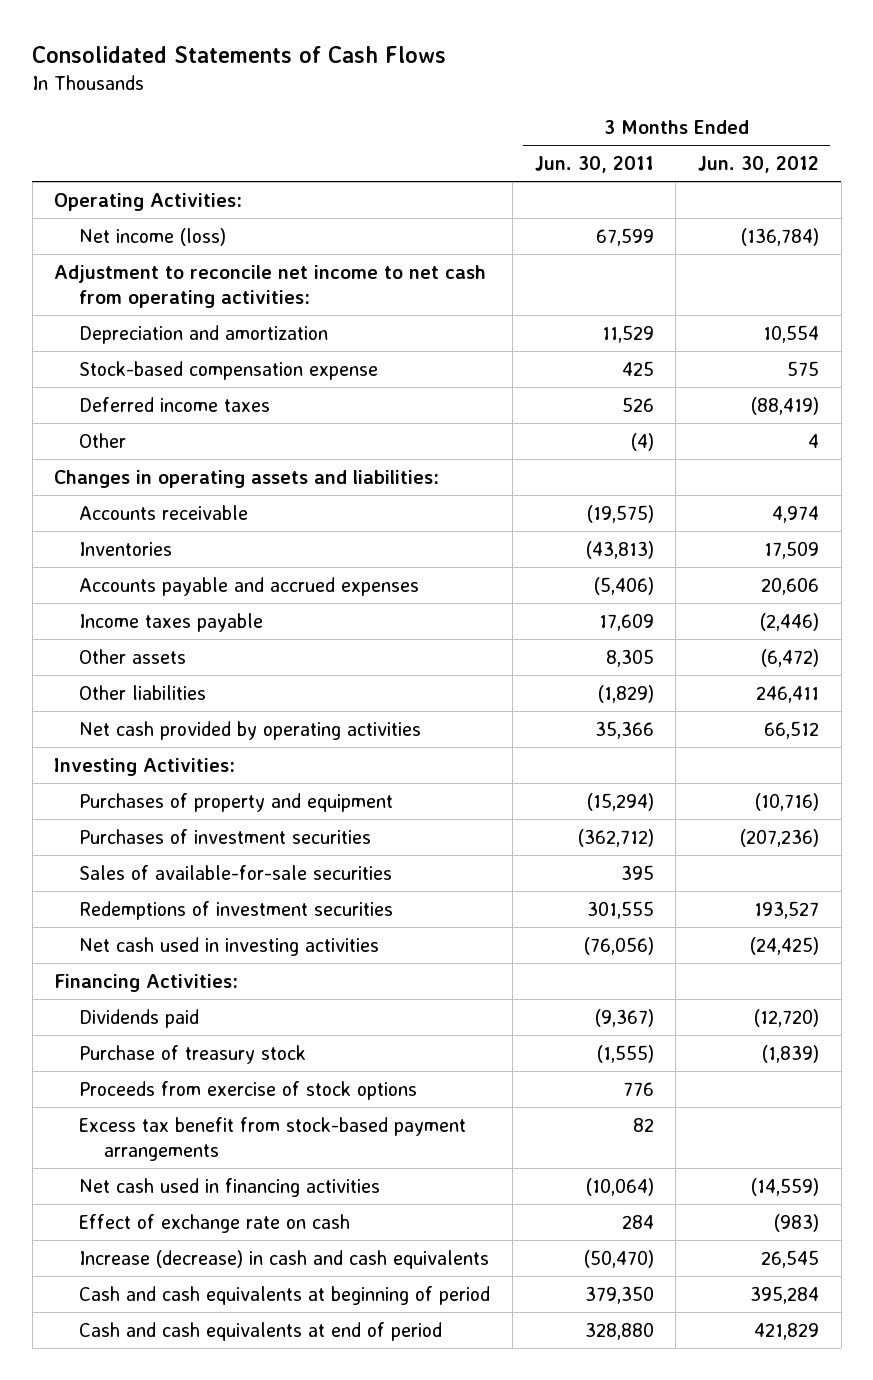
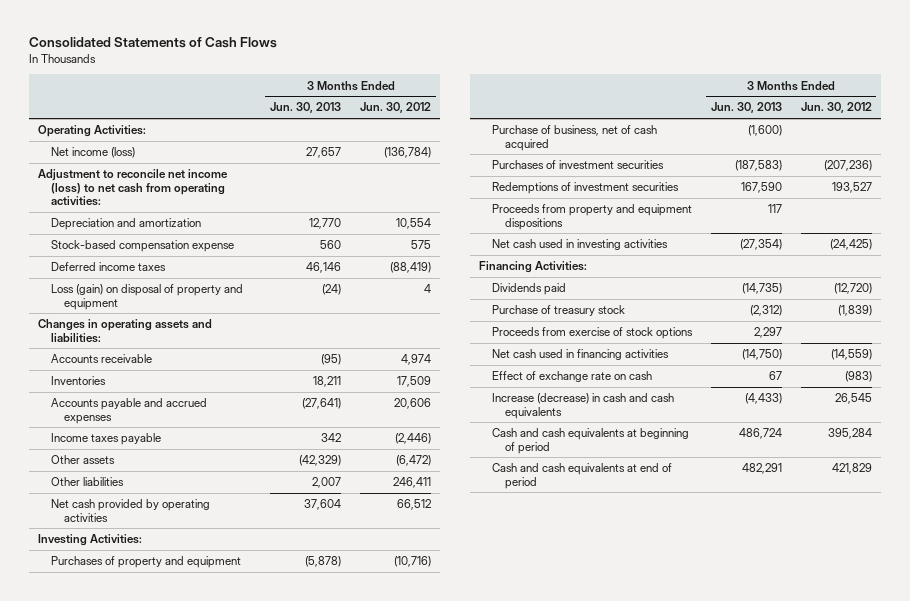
[534,155,654,173] Jun. 30, 2011 -> none
none -> [270,102,342,114] Jun. 30, 2013
[54,264,487,309] Adjustment to reconcile net income to net cash from operating activities: -> [38,169,229,206] Adjustment to reconcile net income (loss) to net cash from operating activities:
[79,432,127,448] Other -> none
none -> [51,284,244,310] Loss (gain) on disposal of property and equipment
none -> [491,125,657,151] Purchase of business, net of cash acquired
[79,864,393,880] Sales of available-for-sale securities -> none
none -> [491,204,692,230] Proceeds from property and equipment dispositions
[79,1116,467,1162] Excess tax benefit from stock-based payment arrangements -> none

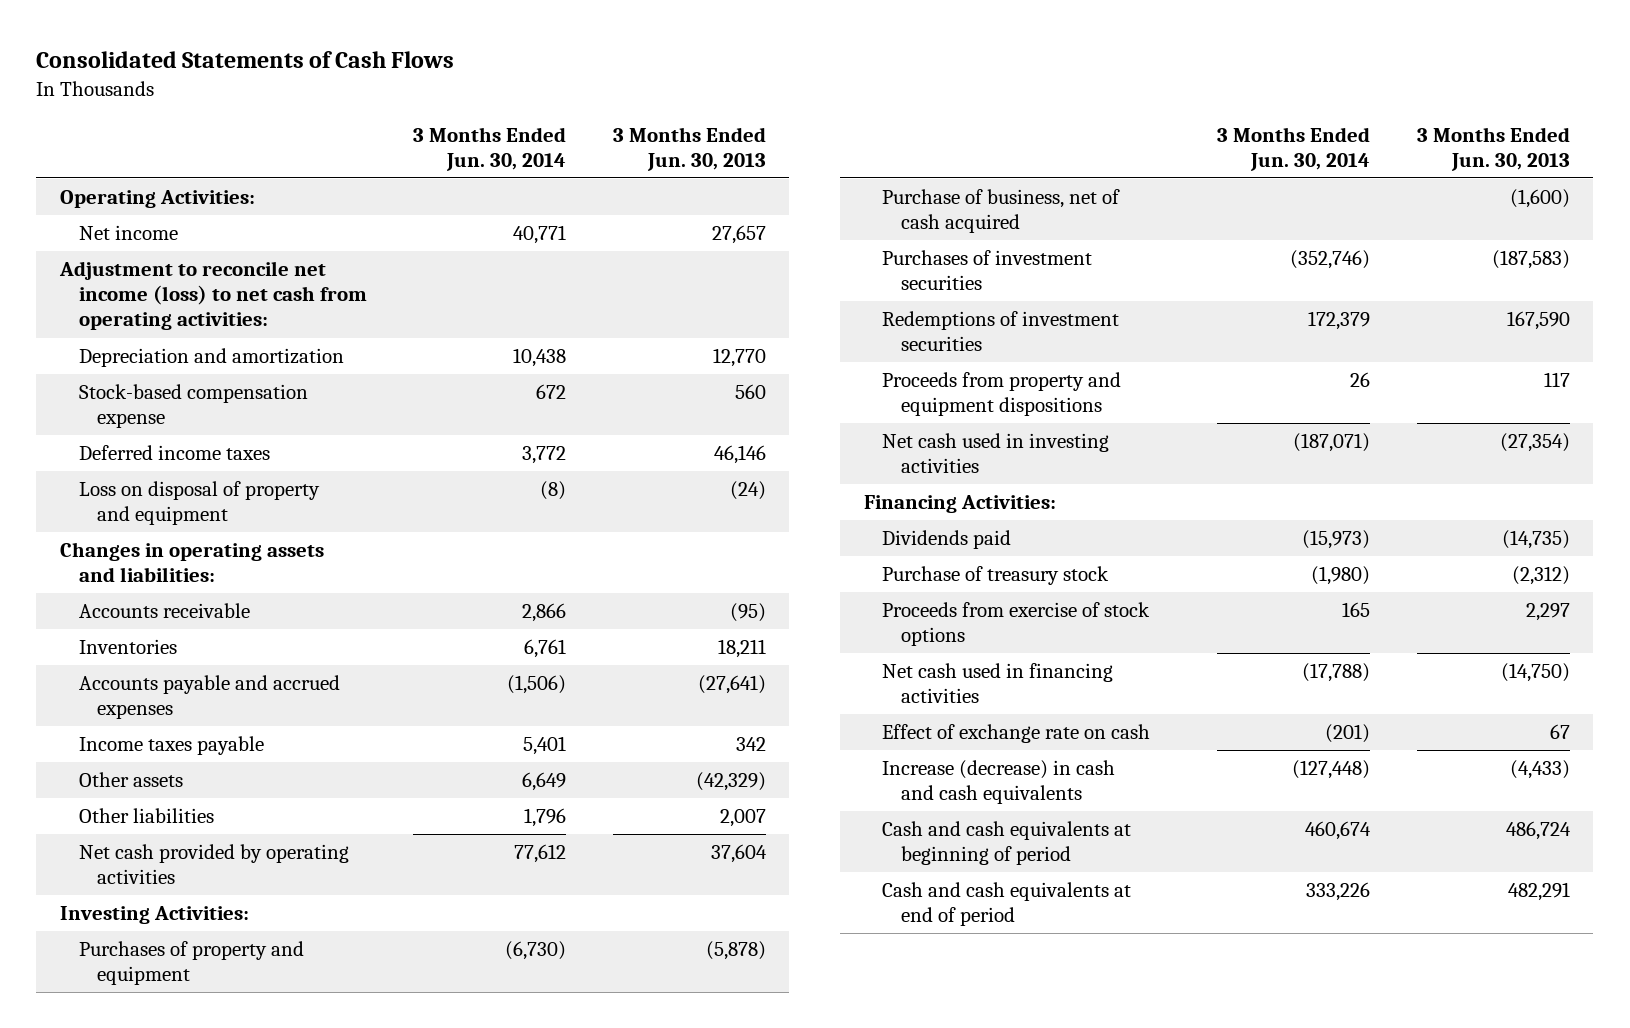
[360,102,432,114] Jun. 30, 2012 -> none
none -> [413,126,567,171] 3 Months Ended Jun. 30, 2014
[51,147,136,159] Net income (loss) -> [78,225,178,241] Net income
[51,284,244,310] Loss (gain) on disposal of property and equipment -> [78,481,320,526] Loss on disposal of property and equipment

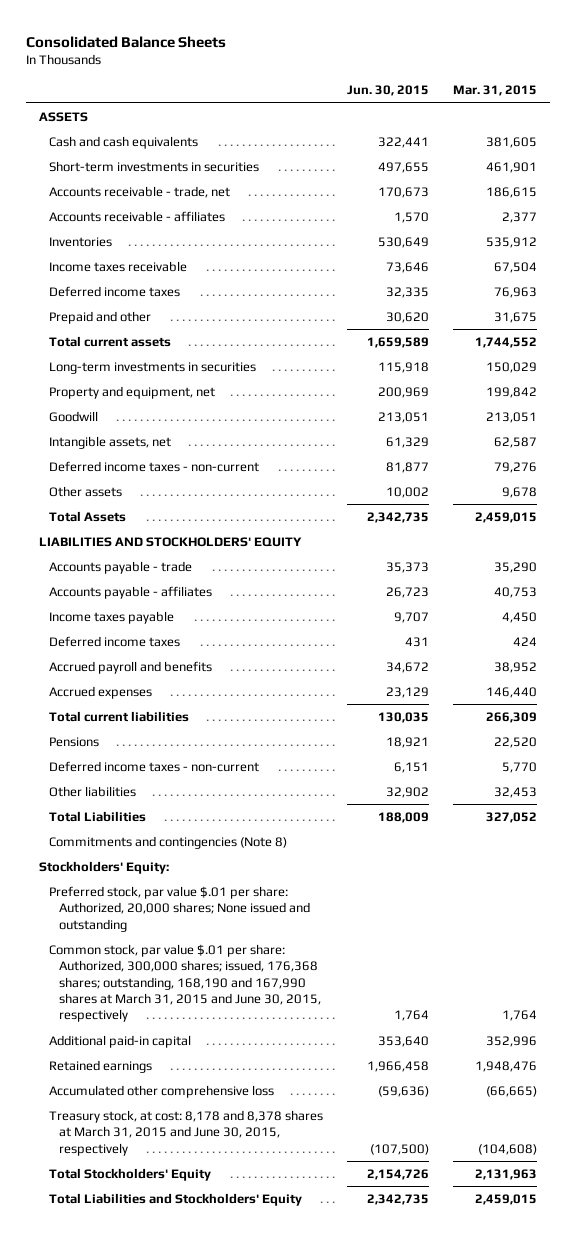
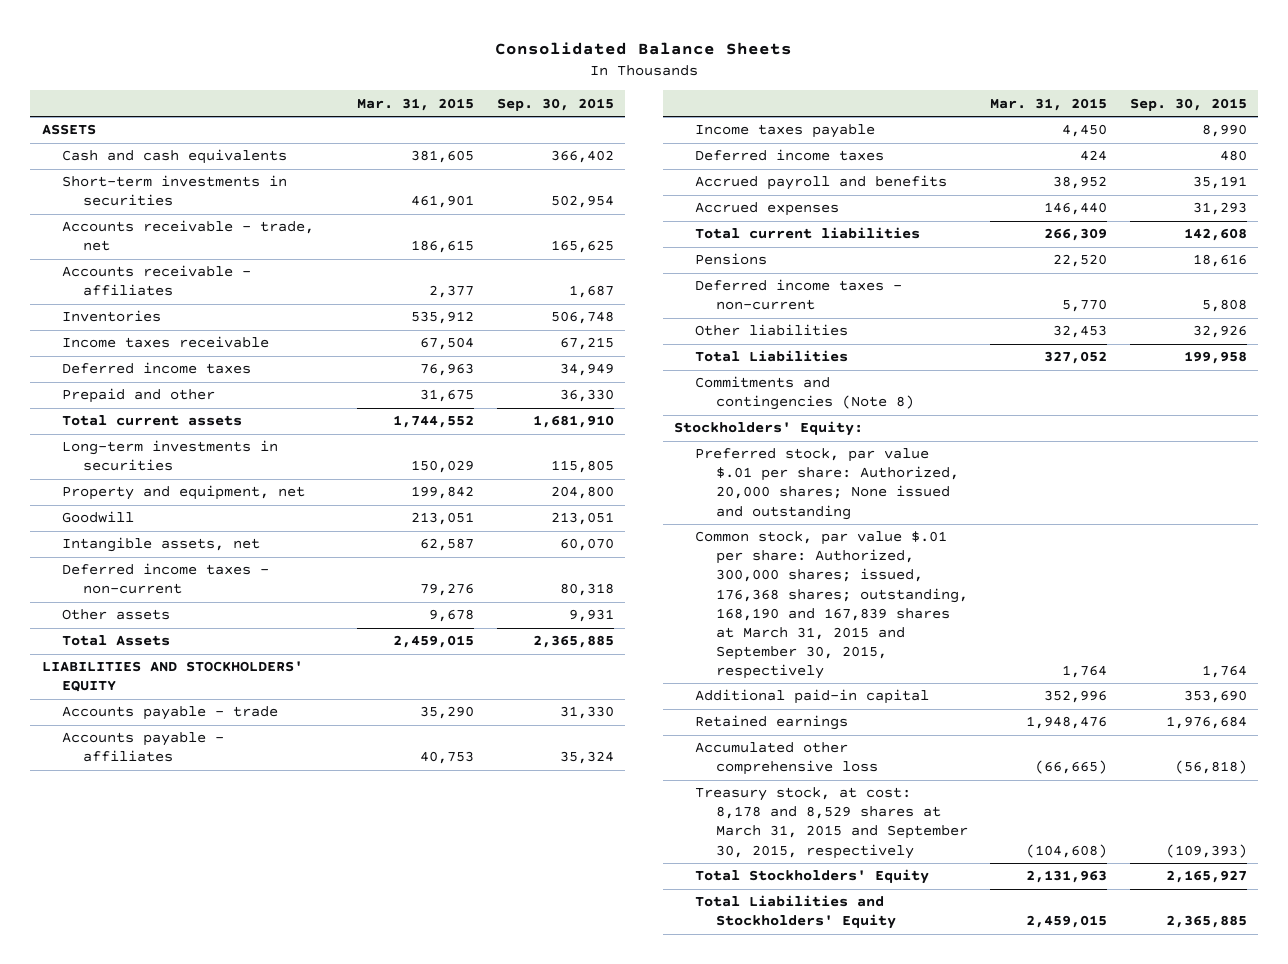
[346,85,429,97] Jun. 30, 2015 -> none
none -> [496,97,614,111] Sep. 30, 2015
[48,943,321,1023] Common stock, par value $.01 per share: Authorized, 300,000 shares; issued, 176,368 shares; outstanding, 168,190 and 167,990 shares at March 31, 2015 and June 30, 2015, respectively -> [695,531,968,679] Common stock, par value $.01 per share: Authorized, 300,000 shares; issued, 176,368 shares; outstanding, 168,190 and 167,839 shares at March 31, 2015 and September 30, 2015, respectively
[48,1109,323,1156] Treasury stock, at cost: 8,178 and 8,378 shares at March 31, 2015 and June 30, 2015, respectively -> [695,787,968,859] Treasury stock, at cost: 8,178 and 8,529 shares at March 31, 2015 and September 30, 2015, respectively

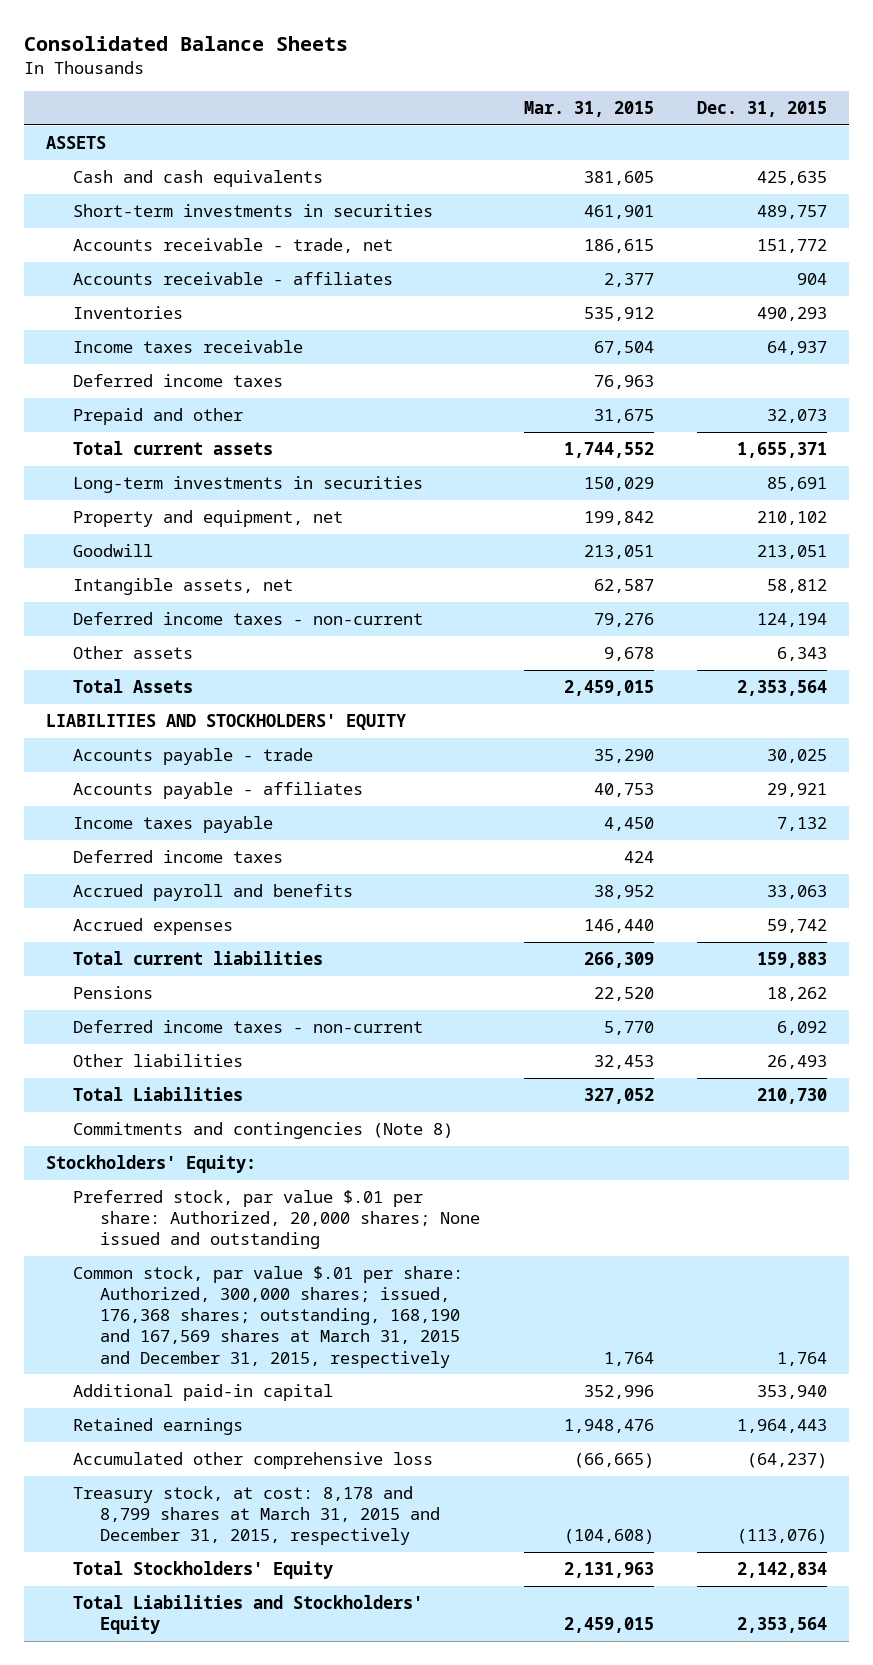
[496,97,614,111] Sep. 30, 2015 -> none
none -> [697,101,828,118] Dec. 31, 2015
[695,531,968,679] Common stock, par value $.01 per share: Authorized, 300,000 shares; issued, 176,368 shares; outstanding, 168,190 and 167,839 shares at March 31, 2015 and September 30, 2015, respectively -> [72,1266,463,1368] Common stock, par value $.01 per share: Authorized, 300,000 shares; issued, 176,368 shares; outstanding, 168,190 and 167,569 shares at March 31, 2015 and December 31, 2015, respectively
[695,787,968,859] Treasury stock, at cost: 8,178 and 8,529 shares at March 31, 2015 and September 30, 2015, respectively -> [72,1486,441,1546] Treasury stock, at cost: 8,178 and 8,799 shares at March 31, 2015 and December 31, 2015, respectively

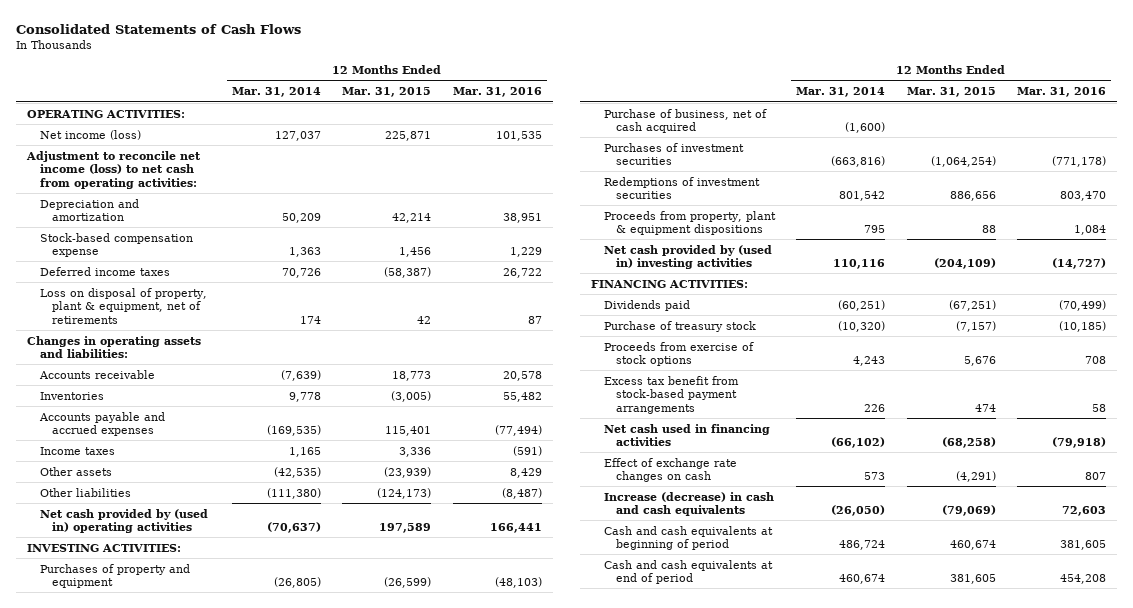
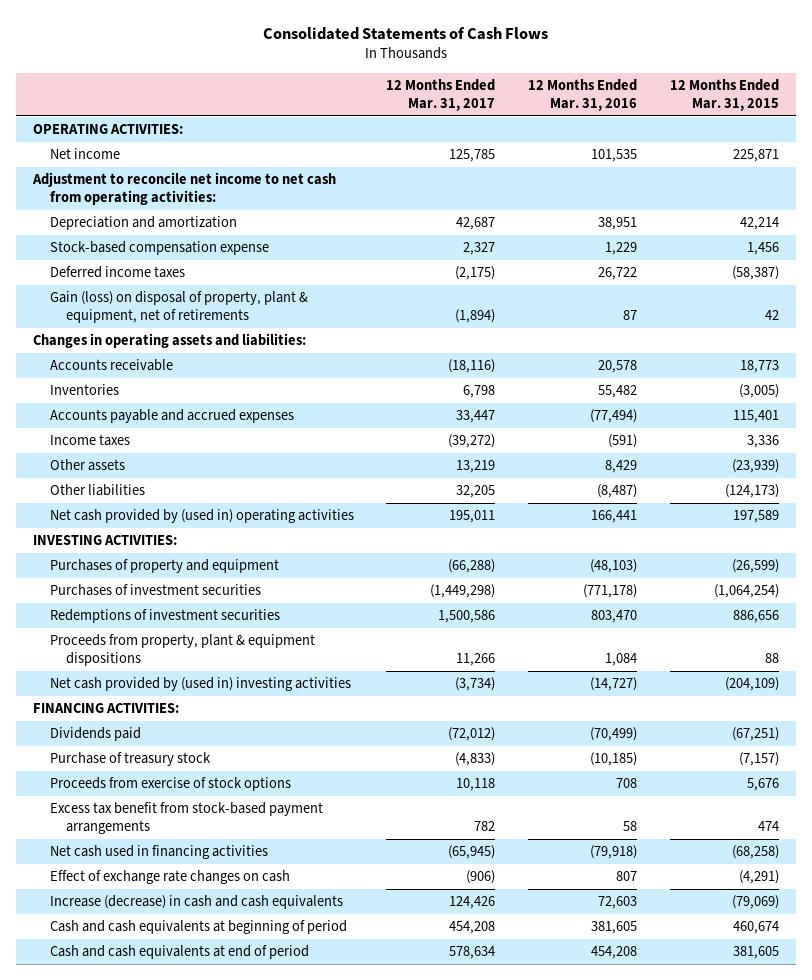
[231,87,321,98] Mar. 31, 2014 -> none
none -> [386,78,496,111] 12 Months Ended Mar. 31, 2017
[39,129,141,140] Net income (loss) -> [49,148,120,160] Net income
[26,150,202,189] Adjustment to reconcile net income (loss) to net cash from operating activities: -> [31,172,336,206] Adjustment to reconcile net income to net cash from operating activities:
[39,287,207,324] Loss on disposal of property, plant & equipment, net of retirements -> [49,291,308,324] Gain (loss) on disposal of property, plant & equipment, net of retirements
[603,108,767,134] Purchase of business, net of cash acquired -> none

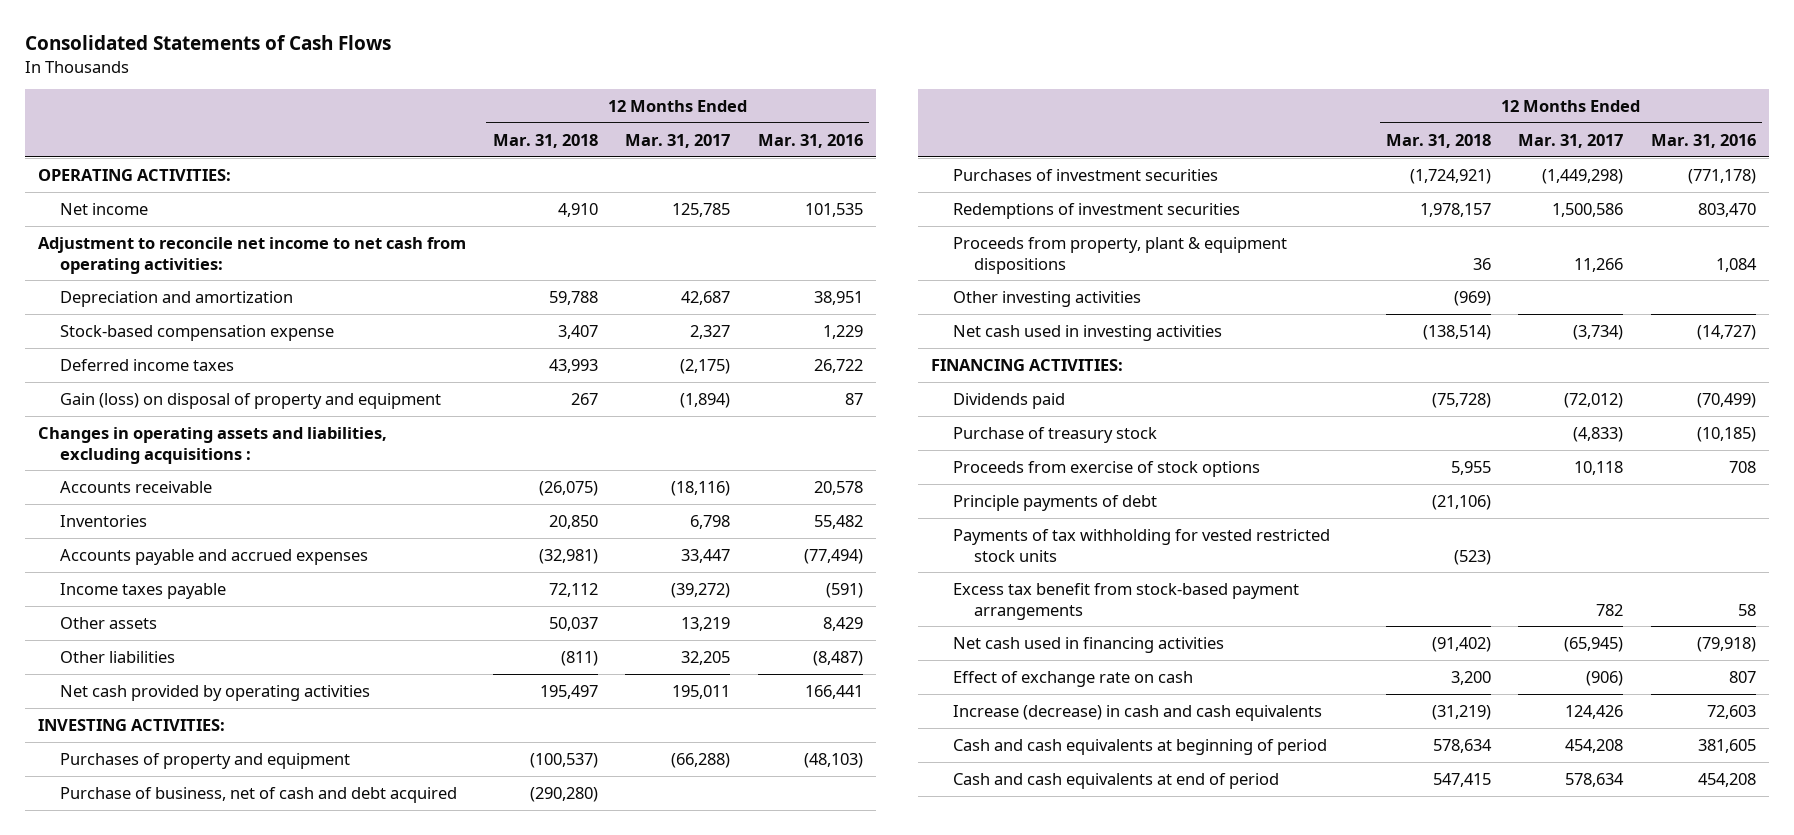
[670,78,780,111] 12 Months Ended Mar. 31, 2015 -> none
none -> [493,133,599,148] Mar. 31, 2018
[49,291,308,324] Gain (loss) on disposal of property, plant & equipment, net of retirements -> [59,392,441,409] Gain (loss) on disposal of property and equipment
[32,333,306,349] Changes in operating assets and liabilities: -> [38,426,388,464] Changes in operating assets and liabilities, excluding acquisitions :
[49,434,130,447] Income taxes -> [59,582,226,599] Income taxes payable
[49,509,354,524] Net cash provided by (used in) operating activities -> [59,684,370,701] Net cash provided by operating activities
none -> [59,786,457,803] Purchase of business, net of cash and debt acquired
none -> [952,290,1141,307] Other investing activities
[49,677,351,692] Net cash provided by (used in) investing activities -> [952,324,1222,341] Net cash used in investing activities
none -> [952,494,1157,511] Principle payments of debt
none -> [952,528,1330,562] Payments of tax withholding for vested restricted stock units
[49,870,290,885] Effect of exchange rate changes on cash -> [952,670,1193,687] Effect of exchange rate on cash

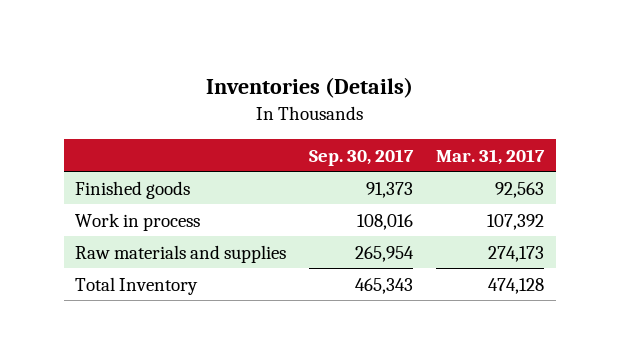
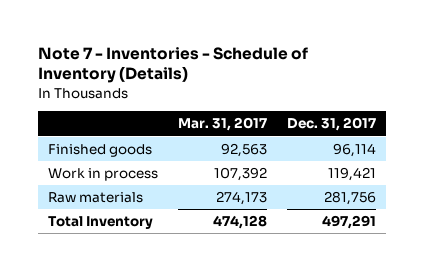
[205,76,413,98] Inventories (Details) -> [37,46,308,84] Note 7 - Inventories - Schedule of Inventory (Details)
[309,148,415,166] Sep. 30, 2017 -> none
none -> [287,117,377,132] Dec. 31, 2017
[75,244,287,263] Raw materials and supplies -> [47,192,143,204] Raw materials

